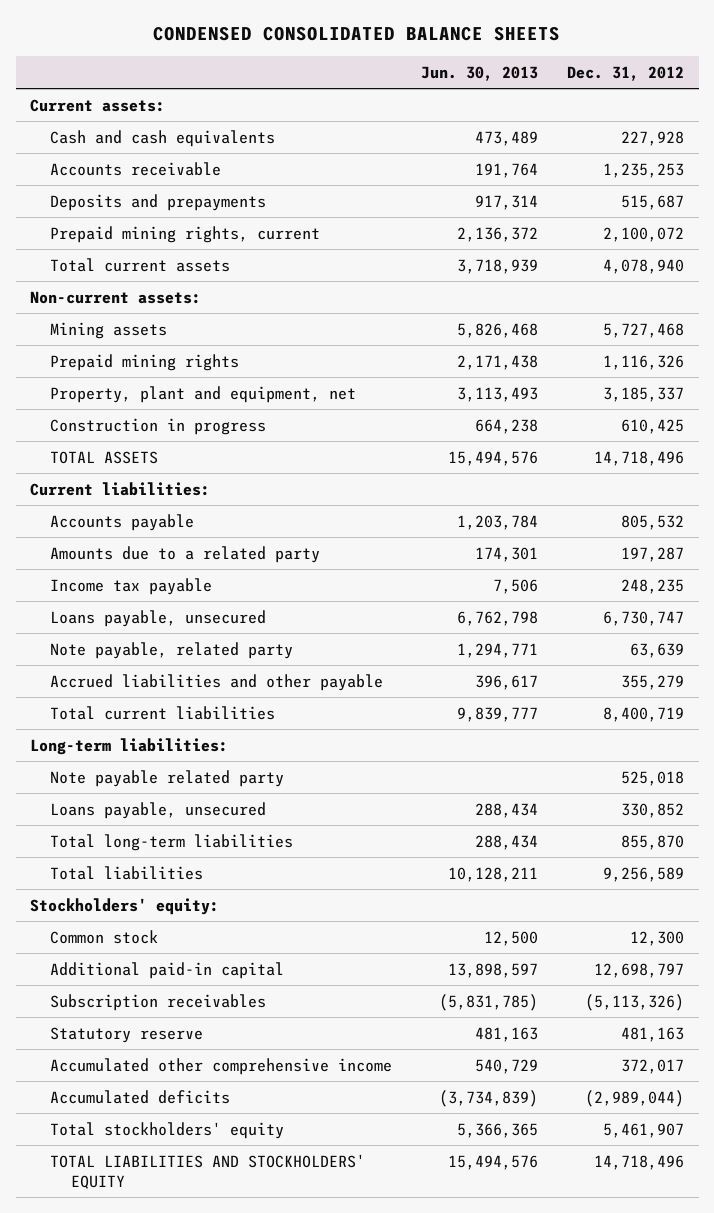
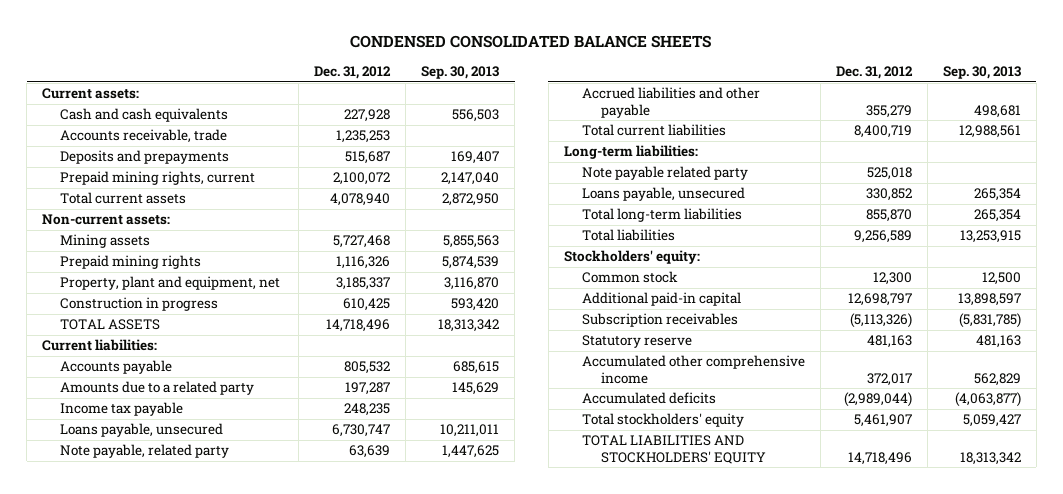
[421,65,539,81] Jun. 30, 2013 -> none
none -> [421,66,500,80] Sep. 30, 2013
[50,161,222,176] Accounts receivable -> [60,129,228,144] Accounts receivable, trade

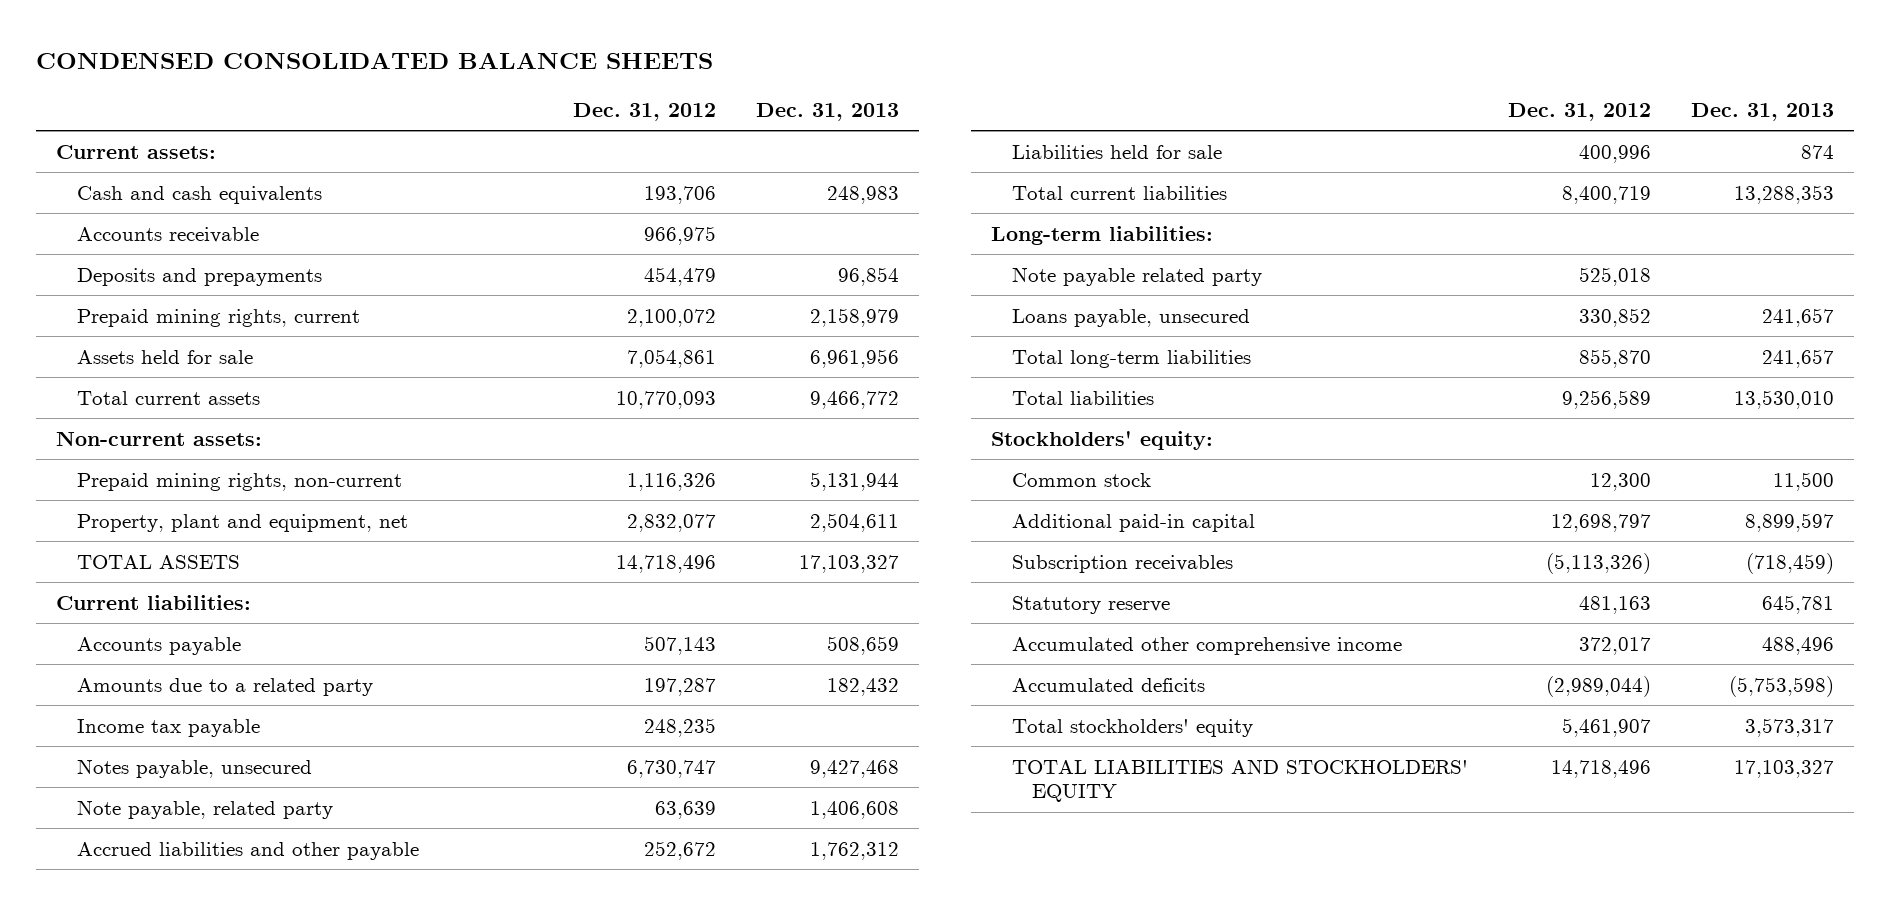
[421,66,500,80] Sep. 30, 2013 -> none
none -> [756,103,900,122] Dec. 31, 2013
[344,109,391,123] 227,928 -> [643,185,716,204] 193,706
[60,129,228,144] Accounts receivable, trade -> [76,226,259,243] Accounts receivable
[336,130,391,144] 1,235,253 -> [643,225,716,245] 966,975
[345,151,391,165] 515,687 -> [643,266,716,286] 454,479
none -> [76,349,253,364] Assets held for sale
[330,193,391,207] 4,078,940 -> [615,390,716,409] 10,770,093
[60,234,151,249] Mining assets -> none
[60,297,219,312] Construction in progress -> none
[60,255,202,270] Prepaid mining rights -> [76,472,402,491] Prepaid mining rights, non-current
[336,277,391,291] 3,185,337 -> [626,513,716,532] 2,832,077
[344,361,391,375] 805,532 -> [643,635,716,655] 507,143
[60,423,224,438] Loans payable, unsecured -> [76,758,312,778] Notes payable, unsecured
[866,104,913,118] 355,279 -> [643,840,716,860] 252,672
none -> [1011,144,1222,159] Liabilities held for sale

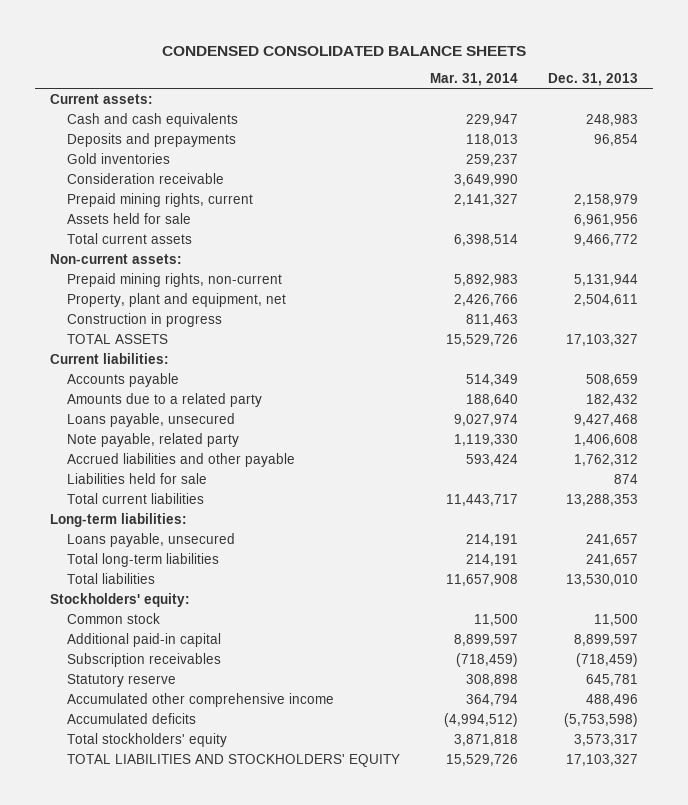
[572,103,716,122] Dec. 31, 2012 -> none
none -> [430,73,519,87] Mar. 31, 2014
[76,226,259,243] Accounts receivable -> none
none -> [67,153,171,165] Gold inventories
none -> [67,173,225,185] Consideration receivable
none -> [67,313,223,328] Construction in progress
[76,718,260,737] Income tax payable -> none
[76,758,312,778] Notes payable, unsecured -> [67,413,236,428] Loans payable, unsecured
[1011,266,1262,286] Note payable related party -> none

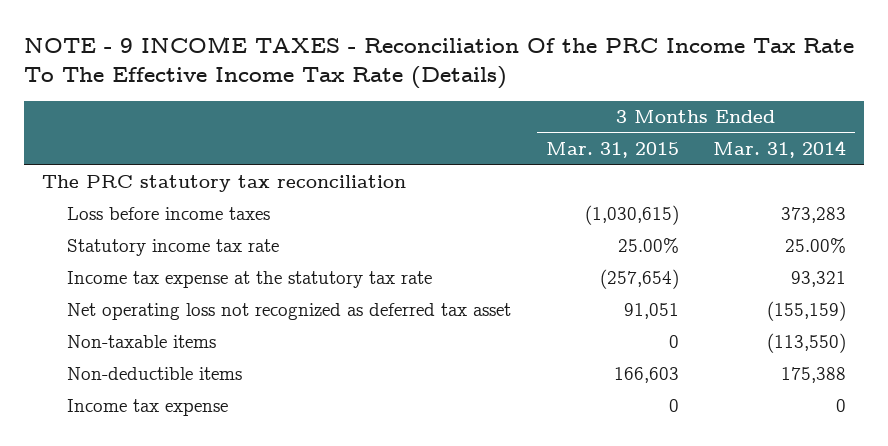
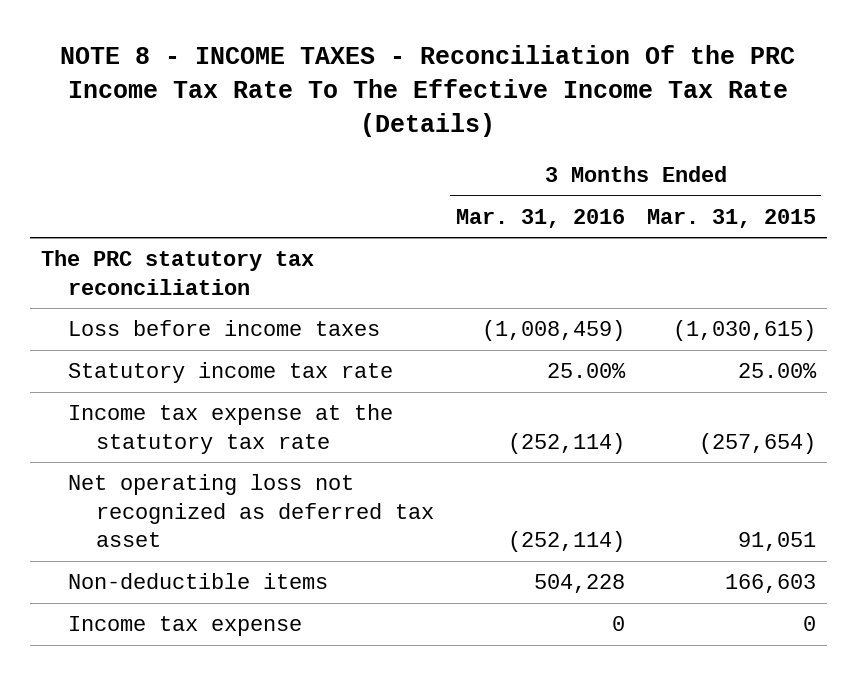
[24,36,855,90] NOTE - 9 INCOME TAXES - Reconciliation Of the PRC Income Tax Rate To The Effective Income Tax Rate (Details) -> [60,44,796,137] NOTE 8 - INCOME TAXES - Reconciliation Of the PRC Income Tax Rate To The Effective Income Tax Rate (Details)
[713,140,847,159] Mar. 31, 2014 -> none
none -> [455,208,625,228] Mar. 31, 2016
[66,335,216,349] Non-taxable items -> none

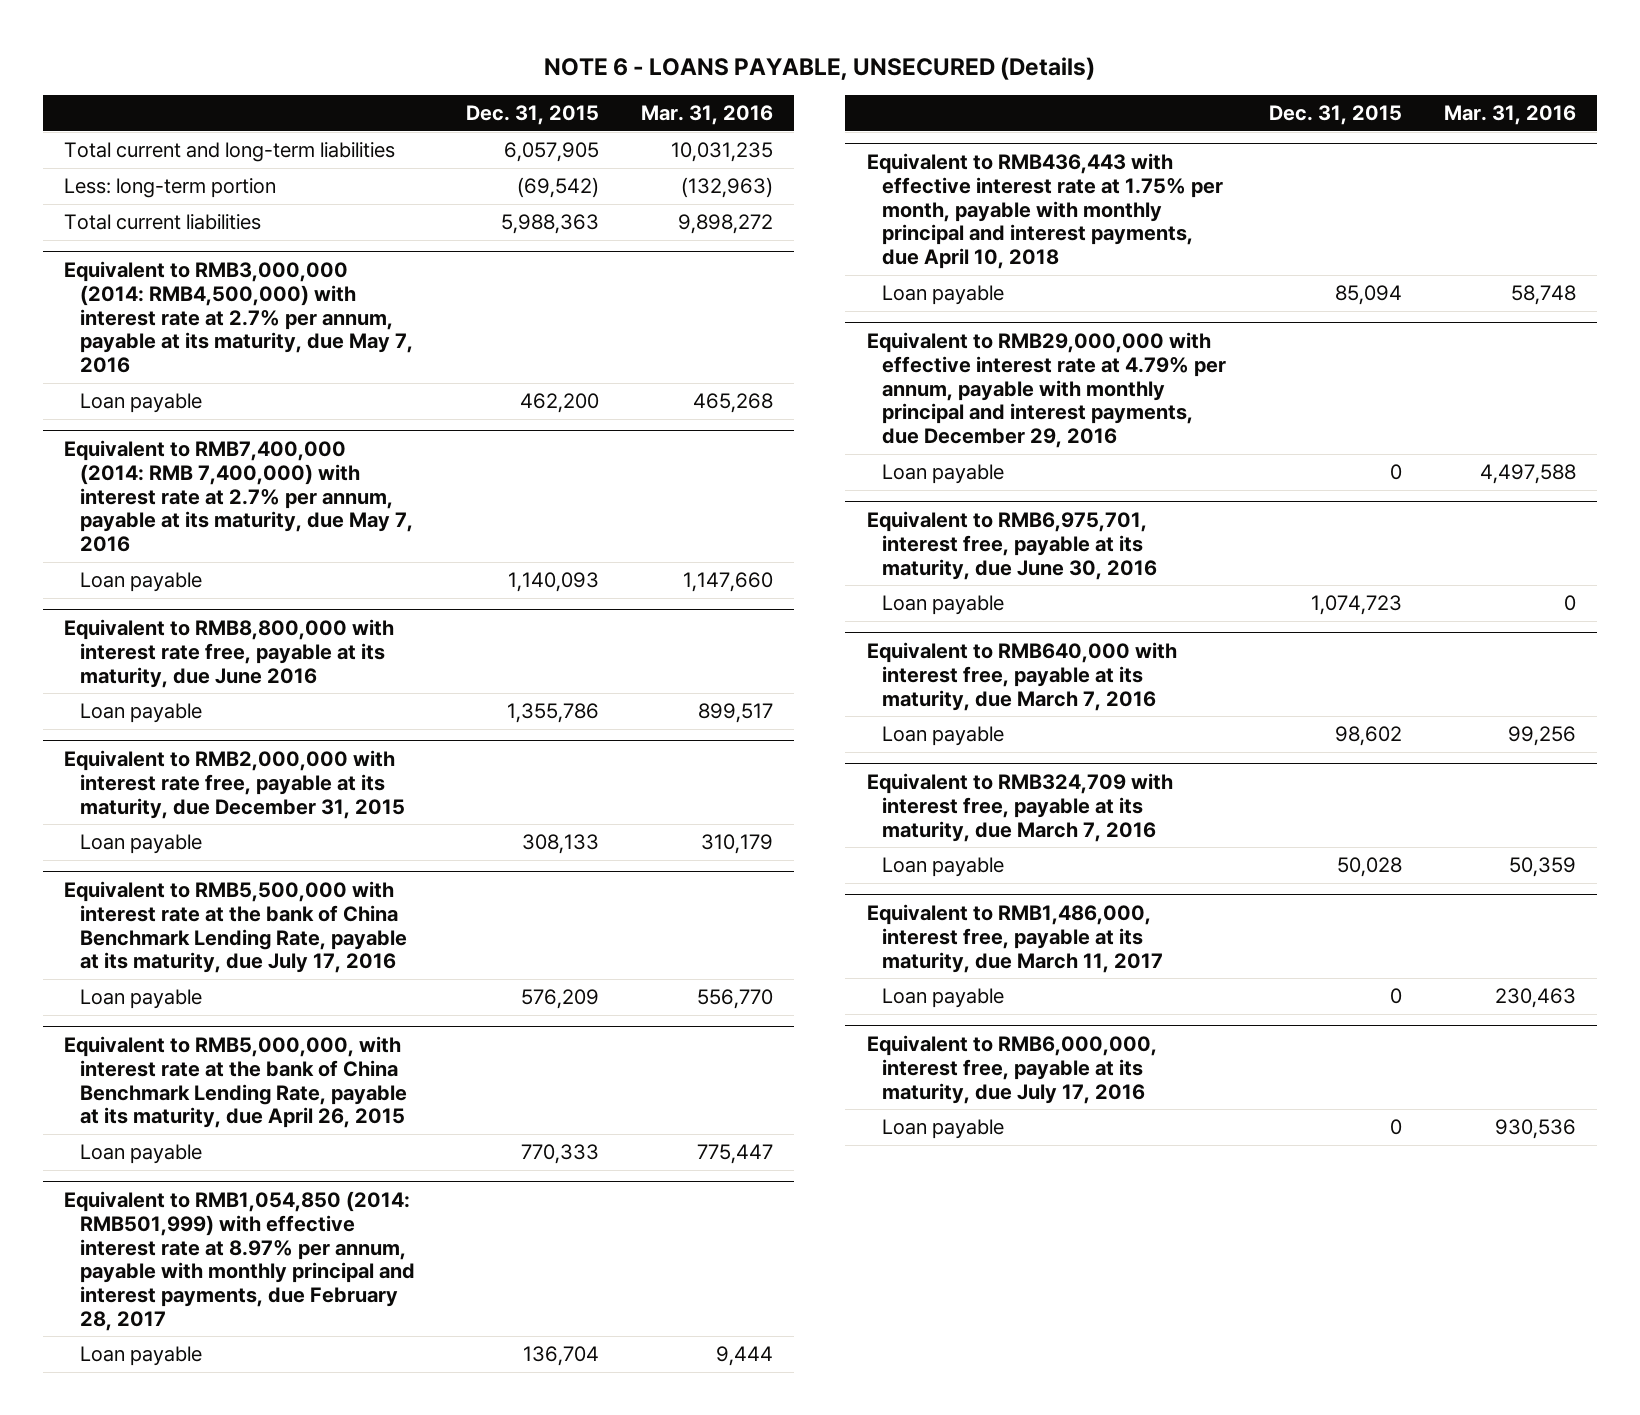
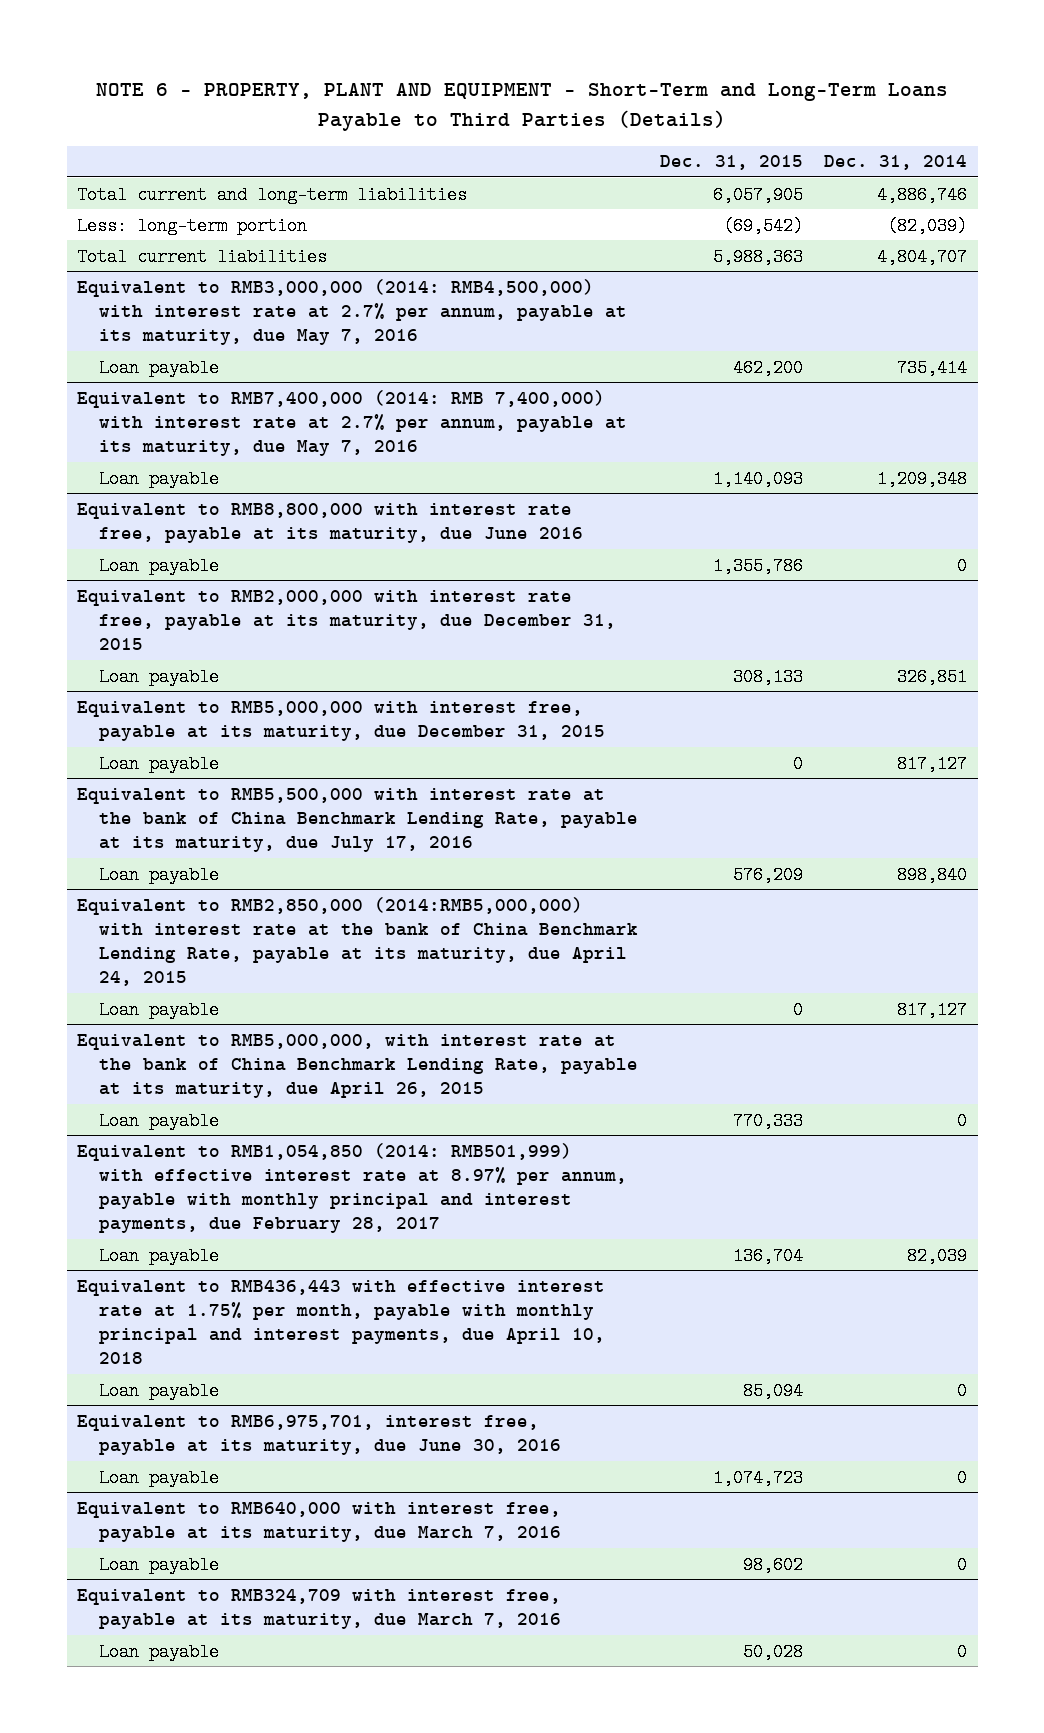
[543,56,1095,80] NOTE 6 - LOANS PAYABLE, UNSECURED (Details) -> [96,83,949,132] NOTE 6 - PROPERTY, PLANT AND EQUIPMENT - Short-Term and Long-Term Loans Payable to Third Parties (Details)
[640,105,773,126] Mar. 31, 2016 -> none
none -> [824,155,968,171] Dec. 31, 2014
none -> [77,700,606,741] Equivalent to RMB5,000,000 with interest free, payable at its maturity, due December 31, 2015
none -> [99,754,220,773] Loan payable
none -> [77,896,639,987] Equivalent to RMB2,850,000 (2014:RMB5,000,000) with interest rate at the bank of China Benchmark Lending Rate, payable at its maturity, due April 24, 2015
none -> [99,1000,220,1019] Loan payable
[866,331,1227,449] Equivalent to RMB29,000,000 with effective interest rate at 4.79% per annum, payable with monthly principal and interest payments, due December 29, 2016 -> none
[882,464,1005,485] Loan payable -> none
[866,903,1164,973] Equivalent to RMB1,486,000, interest free, payable at its maturity, due March 11, 2017 -> none
[882,988,1005,1009] Loan payable -> none
[866,1034,1157,1104] Equivalent to RMB6,000,000, interest free, payable at its maturity, due July 17, 2016 -> none
[882,1119,1005,1140] Loan payable -> none

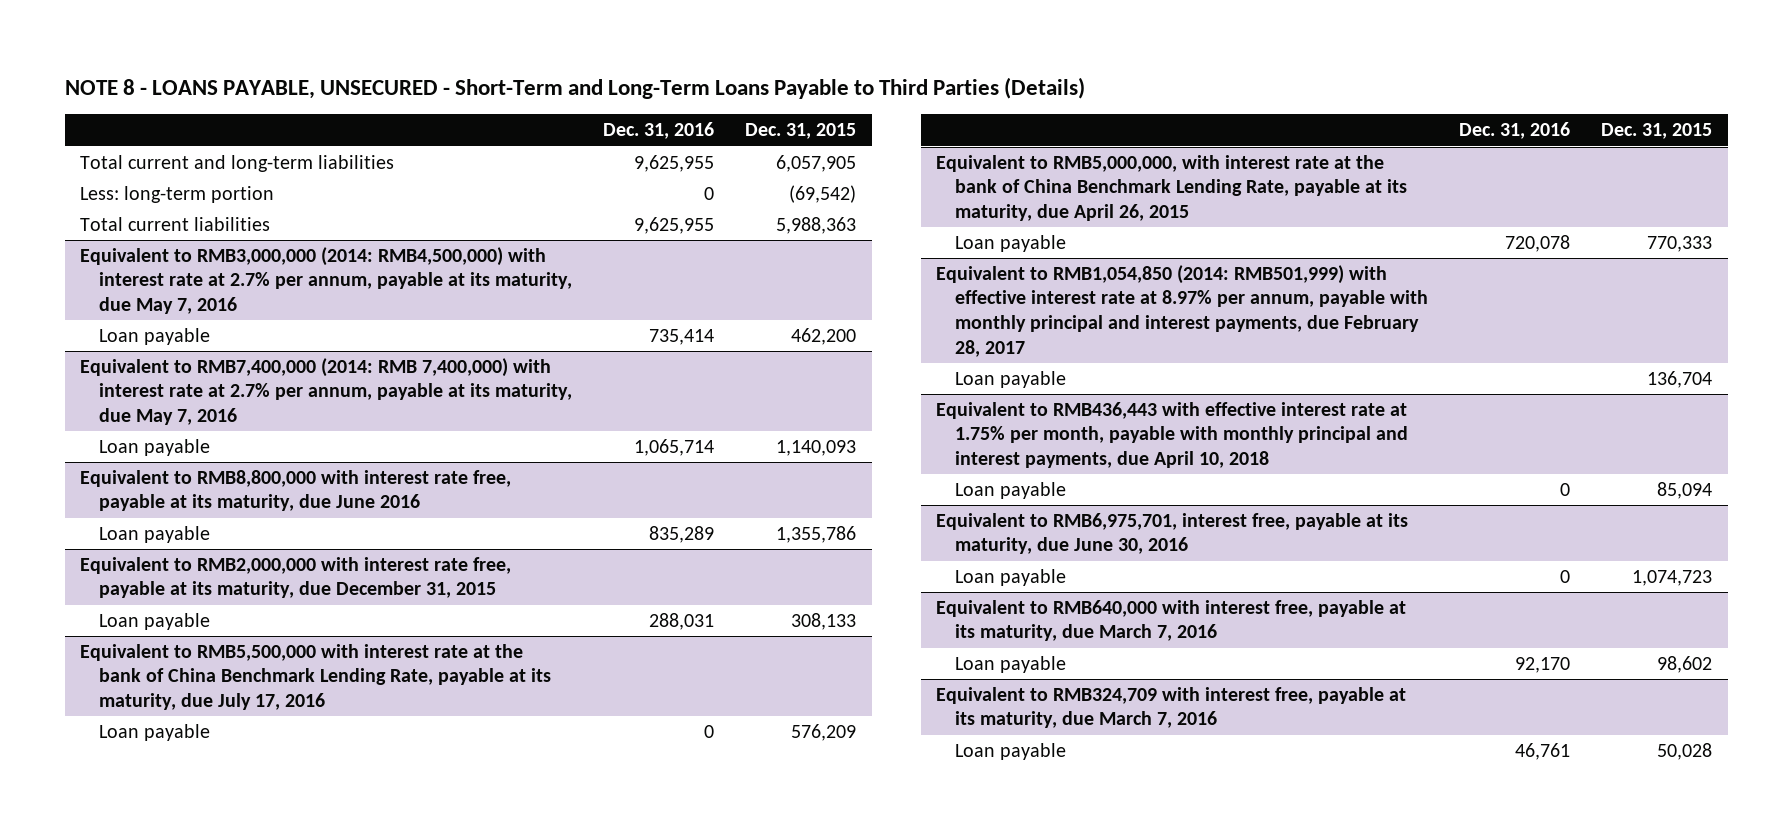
[96,83,949,132] NOTE 6 - PROPERTY, PLANT AND EQUIPMENT - Short-Term and Long-Term Loans Payable to Third Parties (Details) -> [64,76,1085,99] NOTE 8 - LOANS PAYABLE, UNSECURED - Short-Term and Long-Term Loans Payable to Third Parties (Details)
[824,155,968,171] Dec. 31, 2014 -> none
none -> [602,122,714,140] Dec. 31, 2016
[77,700,606,741] Equivalent to RMB5,000,000 with interest free, payable at its maturity, due December 31, 2015 -> none
[99,754,220,773] Loan payable -> none
[77,896,639,987] Equivalent to RMB2,850,000 (2014:RMB5,000,000) with interest rate at the bank of China Benchmark Lending Rate, payable at its maturity, due April 24, 2015 -> none
[99,1000,220,1019] Loan payable -> none

